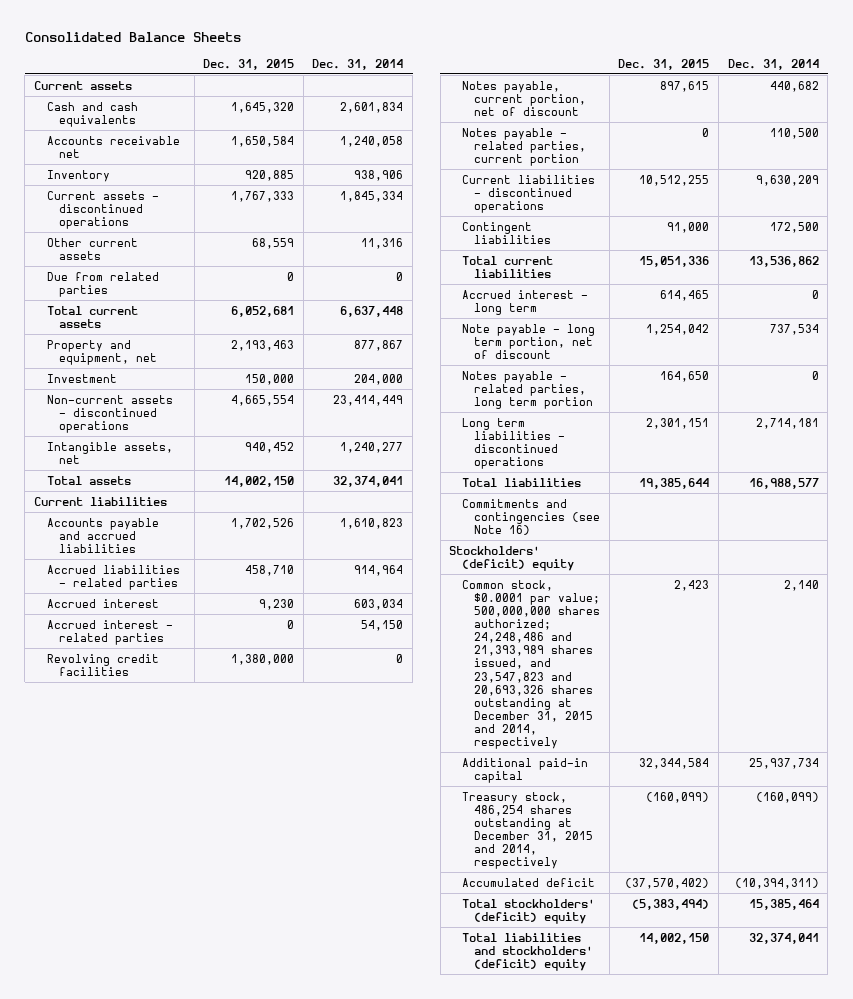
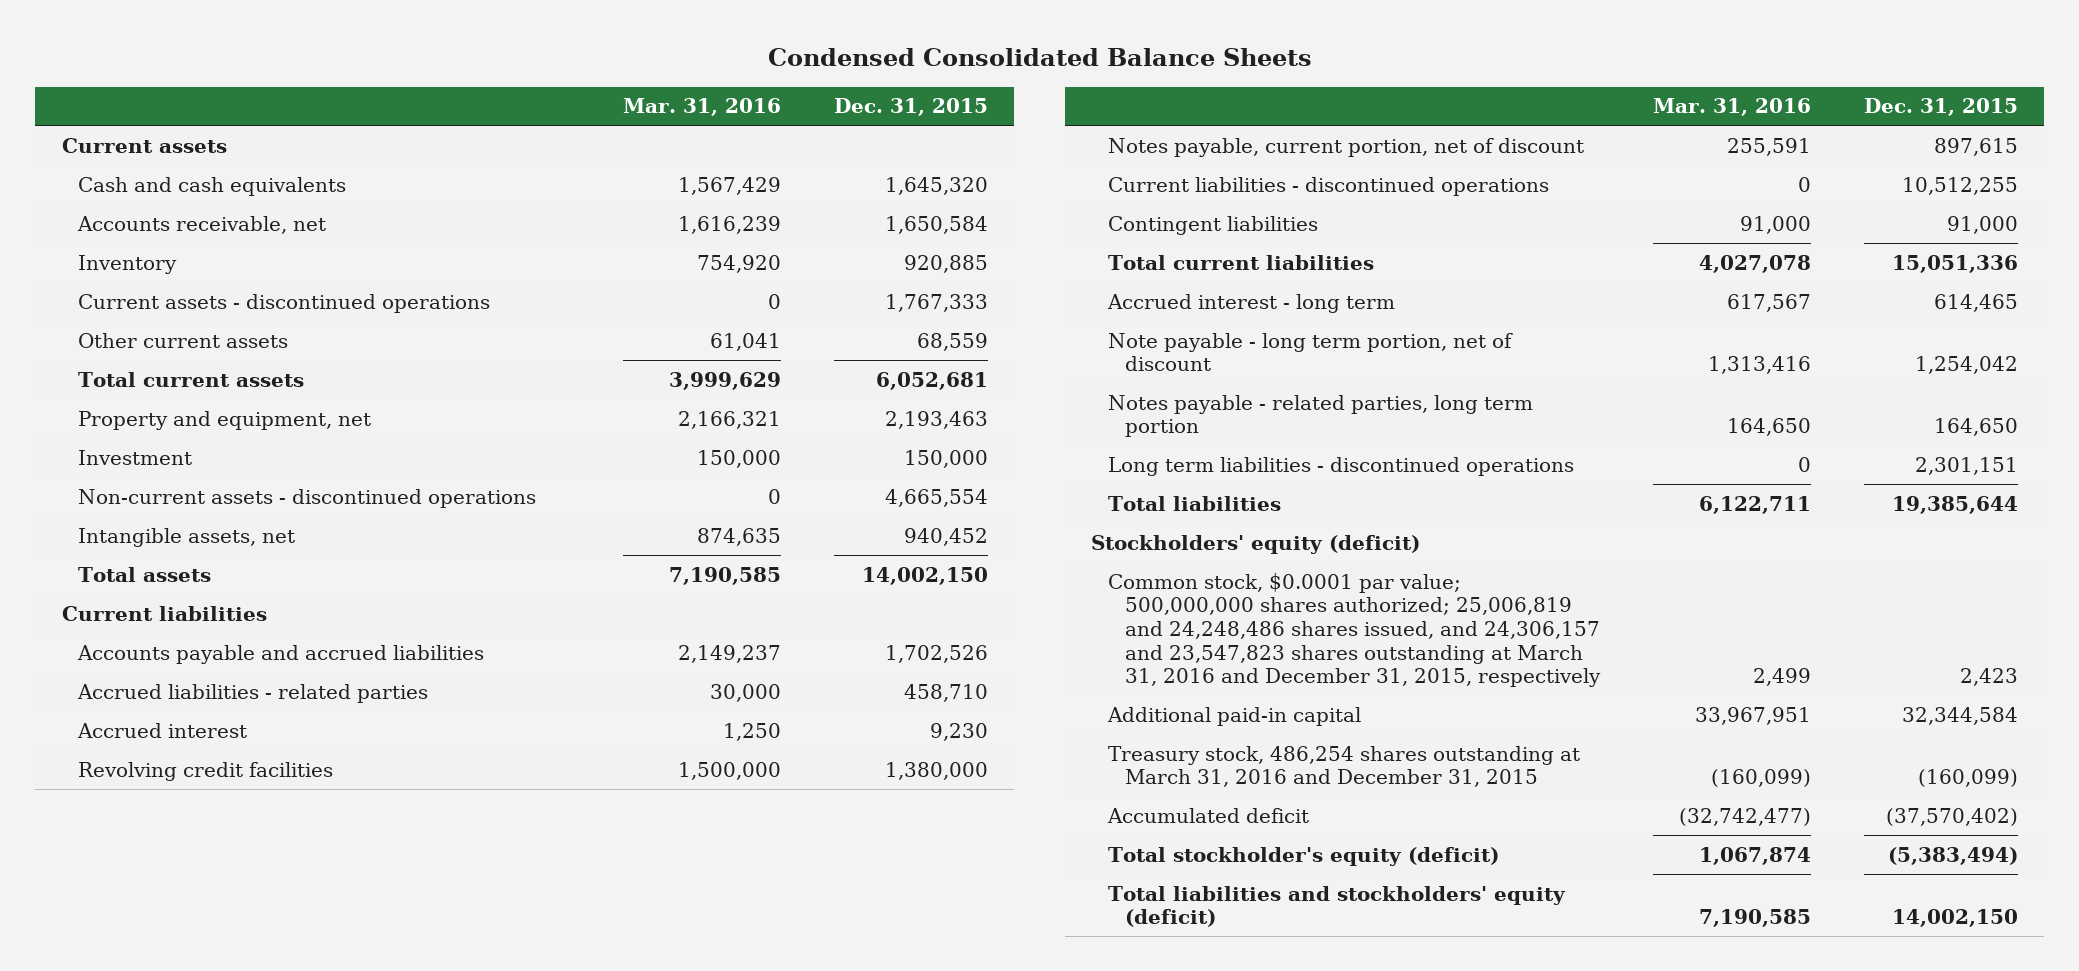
[24,31,241,42] Consolidated Balance Sheets -> [767,48,1312,67] Condensed Consolidated Balance Sheets
[312,58,404,70] Dec. 31, 2014 -> none
none -> [622,98,781,117] Mar. 31, 2016
[46,135,180,158] Accounts receivable net -> [77,215,327,234] Accounts receivable, net
[46,271,159,297] Due from related parties -> none
[46,619,173,645] Accrued interest - related parties -> none
[461,127,587,166] Notes payable - related parties, current portion -> none
[461,498,601,535] Commitments and contingencies (see Note 16) -> none
[449,545,574,571] Stockholders' (deficit) equity -> [1091,534,1421,554] Stockholders' equity (deficit)
[461,579,601,750] Common stock, $0.0001 par value; 500,000,000 shares authorized; 24,248,486 and 21,393,989 shares issued, and 23,547,823 and 20,693,326 shares outstanding at December 31, 2015 and 2014, respectively -> [1108,572,1601,688] Common stock, $0.0001 par value; 500,000,000 shares authorized; 25,006,819 and 24,248,486 shares issued, and 24,306,157 and 23,547,823 shares outstanding at March 31, 2016 and December 31, 2015, respectively
[461,791,594,870] Treasury stock, 486,254 shares outstanding at December 31, 2015 and 2014, respectively -> [1108,745,1581,788] Treasury stock, 486,254 shares outstanding at March 31, 2016 and December 31, 2015
[461,898,595,924] Total stockholders' (deficit) equity -> [1108,846,1500,866] Total stockholder's equity (deficit)
[461,932,594,971] Total liabilities and stockholders' (deficit) equity -> [1108,885,1567,928] Total liabilities and stockholders' equity (deficit)

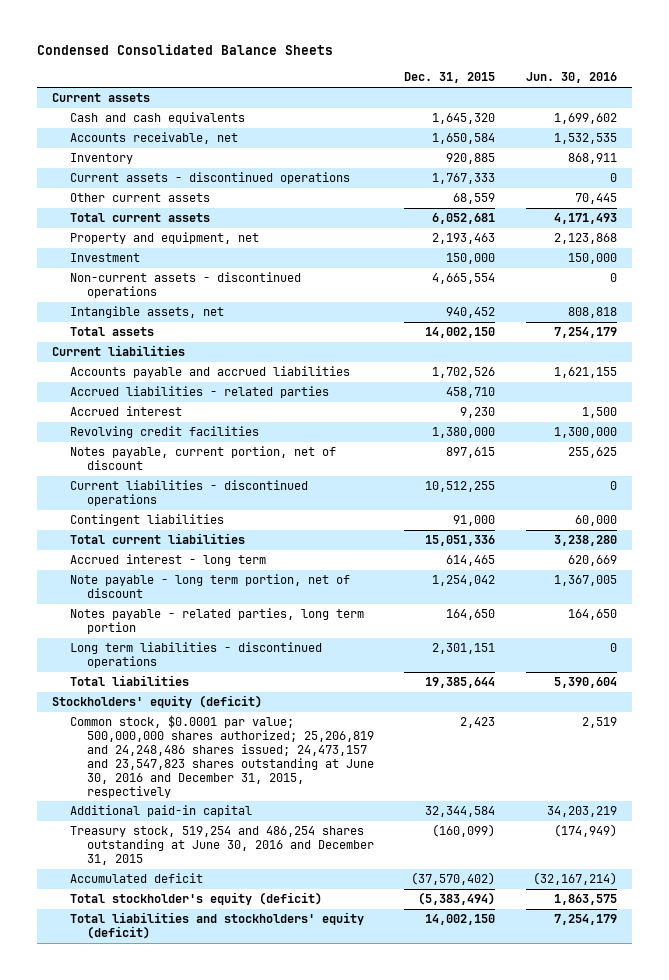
[622,98,781,117] Mar. 31, 2016 -> none
none -> [525,72,617,84] Jun. 30, 2016
[1108,572,1601,688] Common stock, $0.0001 par value; 500,000,000 shares authorized; 25,006,819 and 24,248,486 shares issued, and 24,306,157 and 23,547,823 shares outstanding at March 31, 2016 and December 31, 2015, respectively -> [69,715,375,798] Common stock, $0.0001 par value; 500,000,000 shares authorized; 25,206,819 and 24,248,486 shares issued; 24,473,157 and 23,547,823 shares outstanding at June 30, 2016 and December 31, 2015, respectively
[1108,745,1581,788] Treasury stock, 486,254 shares outstanding at March 31, 2016 and December 31, 2015 -> [69,826,375,866] Treasury stock, 519,254 and 486,254 shares outstanding at June 30, 2016 and December 31, 2015

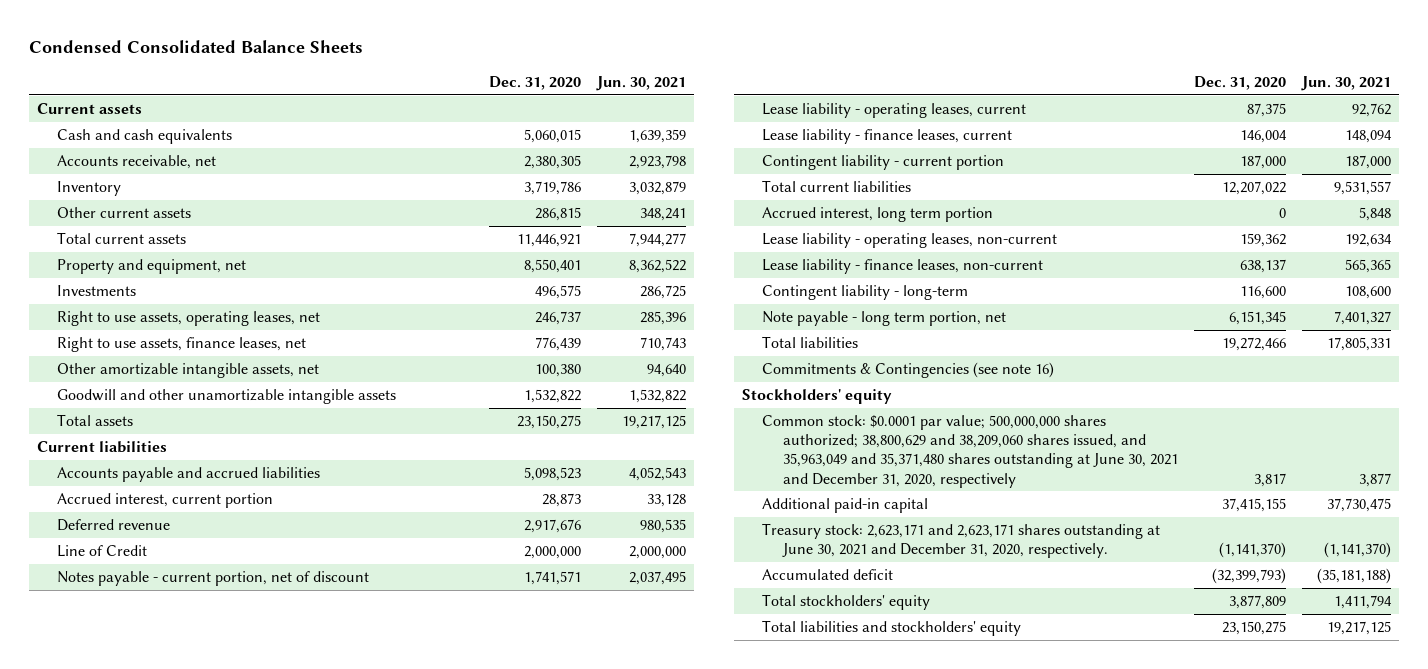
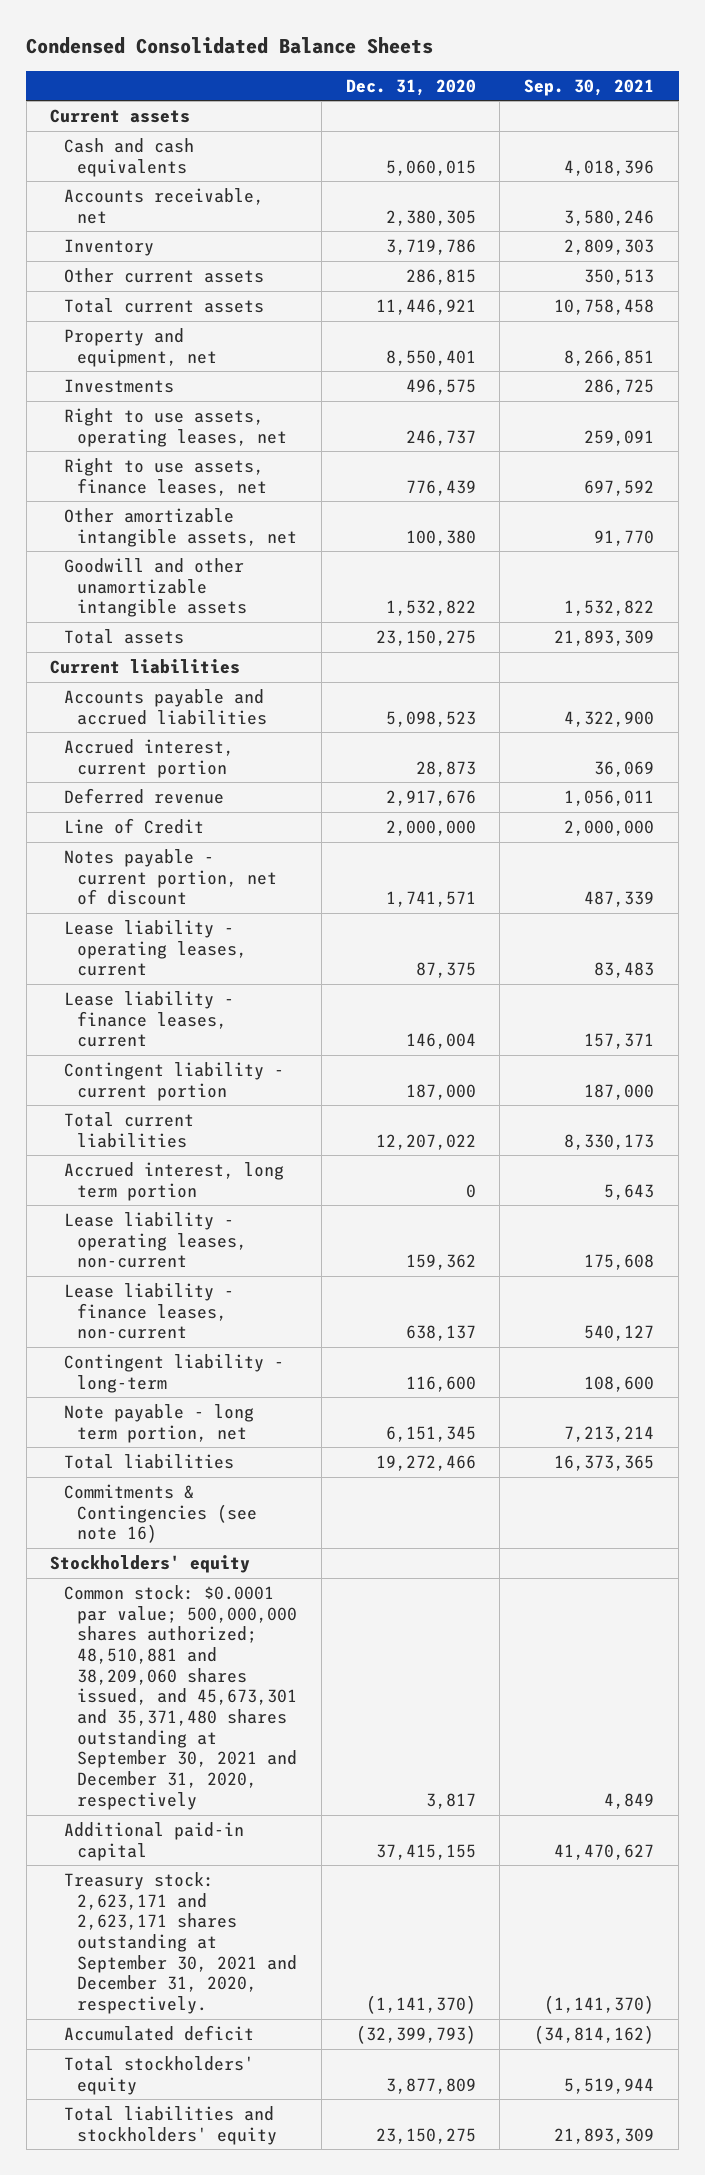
[596,76,687,92] Jun. 30, 2021 -> none
none -> [524,78,655,96] Sep. 30, 2021
[762,414,1178,488] Common stock: $0.0001 par value; 500,000,000 shares authorized; 38,800,629 and 38,209,060 shares issued, and 35,963,049 and 35,371,480 shares outstanding at June 30, 2021 and December 31, 2020, respectively -> [63,1584,297,1810] Common stock: $0.0001 par value; 500,000,000 shares authorized; 48,510,881 and 38,209,060 shares issued, and 45,673,301 and 35,371,480 shares outstanding at September 30, 2021 and December 31, 2020, respectively
[762,522,1161,559] Treasury stock: 2,623,171 and 2,623,171 shares outstanding at June 30, 2021 and December 31, 2020, respectively. -> [63,1871,297,2015] Treasury stock: 2,623,171 and 2,623,171 shares outstanding at September 30, 2021 and December 31, 2020, respectively.

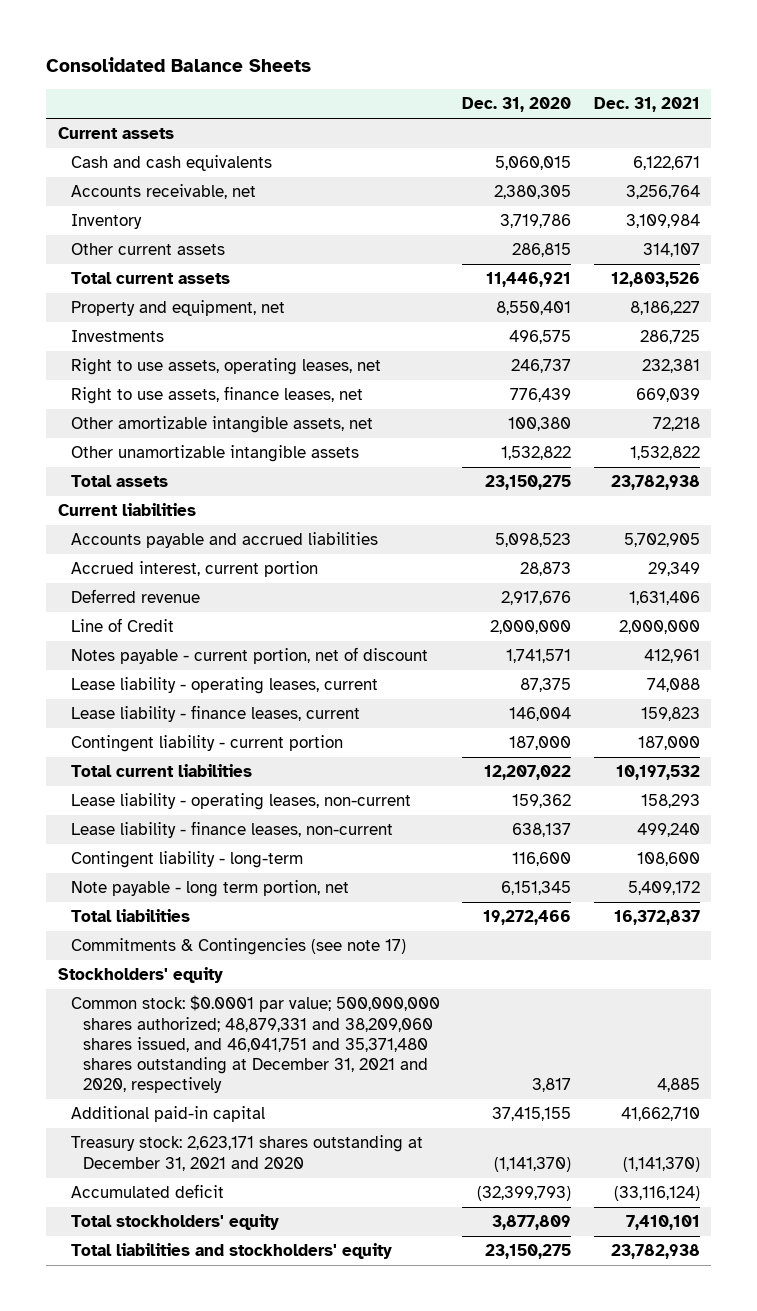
[26,37,434,55] Condensed Consolidated Balance Sheets -> [46,57,312,73] Consolidated Balance Sheets
[524,78,655,96] Sep. 30, 2021 -> none
none -> [593,96,700,112] Dec. 31, 2021
[63,557,247,618] Goodwill and other unamortizable intangible assets -> [70,445,359,463] Other unamortizable intangible assets
[63,1161,284,1201] Accrued interest, long term portion -> none
[63,1483,257,1544] Commitments & Contingencies (see note 16) -> [70,938,406,956] Commitments & Contingencies (see note 17)
[63,1584,297,1810] Common stock: $0.0001 par value; 500,000,000 shares authorized; 48,510,881 and 38,209,060 shares issued, and 45,673,301 and 35,371,480 shares outstanding at September 30, 2021 and December 31, 2020, respectively -> [70,995,440,1094] Common stock: $0.0001 par value; 500,000,000 shares authorized; 48,879,331 and 38,209,060 shares issued, and 46,041,751 and 35,371,480 shares outstanding at December 31, 2021 and 2020, respectively
[63,1871,297,2015] Treasury stock: 2,623,171 and 2,623,171 shares outstanding at September 30, 2021 and December 31, 2020, respectively. -> [70,1135,423,1171] Treasury stock: 2,623,171 shares outstanding at December 31, 2021 and 2020

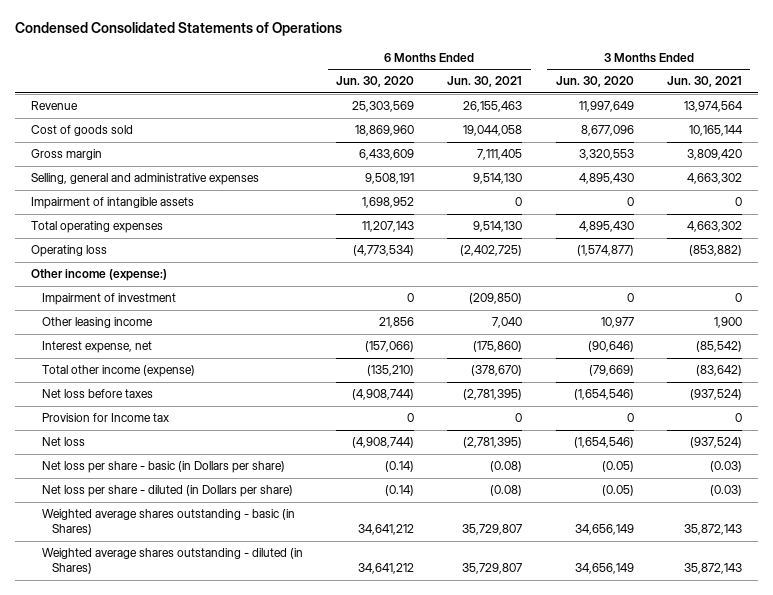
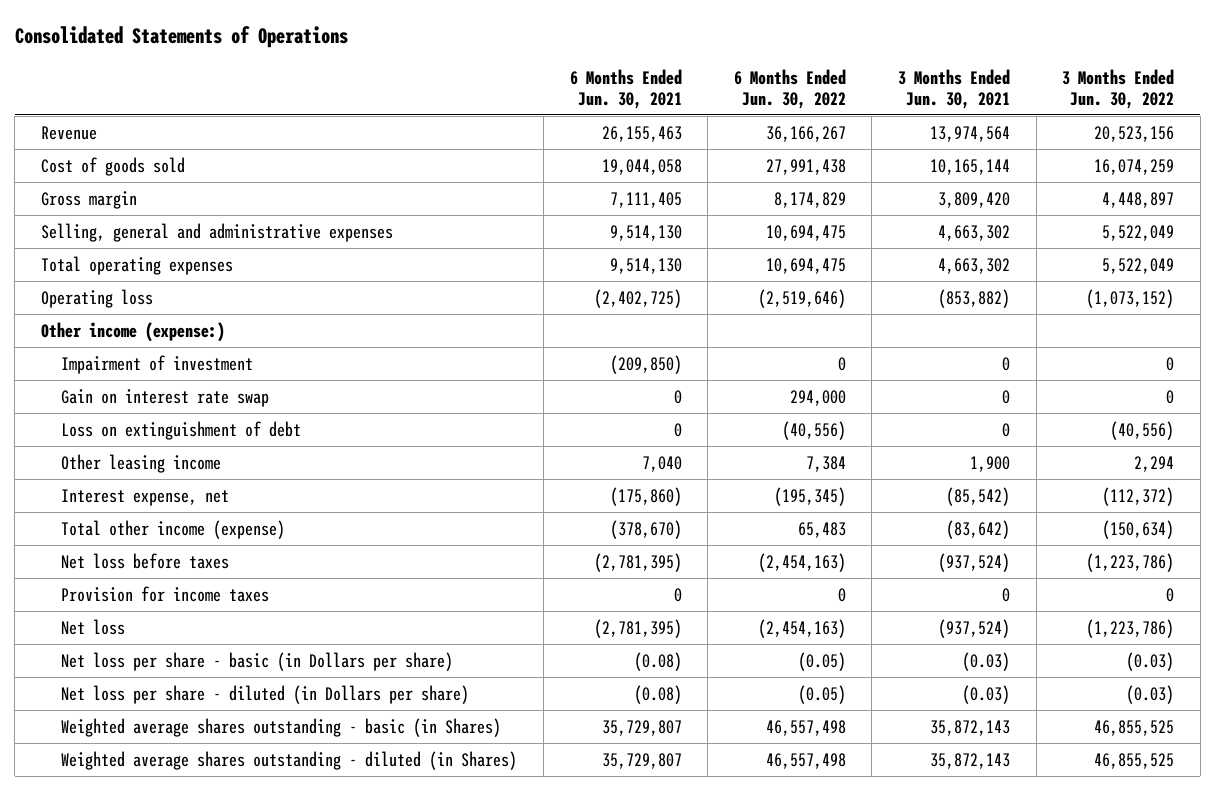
[14,22,342,37] Condensed Consolidated Statements of Operations -> [14,26,348,49] Consolidated Statements of Operations
[335,76,414,88] Jun. 30, 2020 -> none
[555,76,634,88] Jun. 30, 2020 -> none
none -> [733,68,846,109] 6 Months Ended Jun. 30, 2022
none -> [1062,68,1175,109] 3 Months Ended Jun. 30, 2022
[31,197,195,210] Impairment of intangible assets -> none
none -> [61,388,270,407] Gain on interest rate swap
none -> [61,420,302,440] Loss on extinguishment of debt
[41,413,169,423] Provision for Income tax -> [61,585,270,602] Provision for income taxes

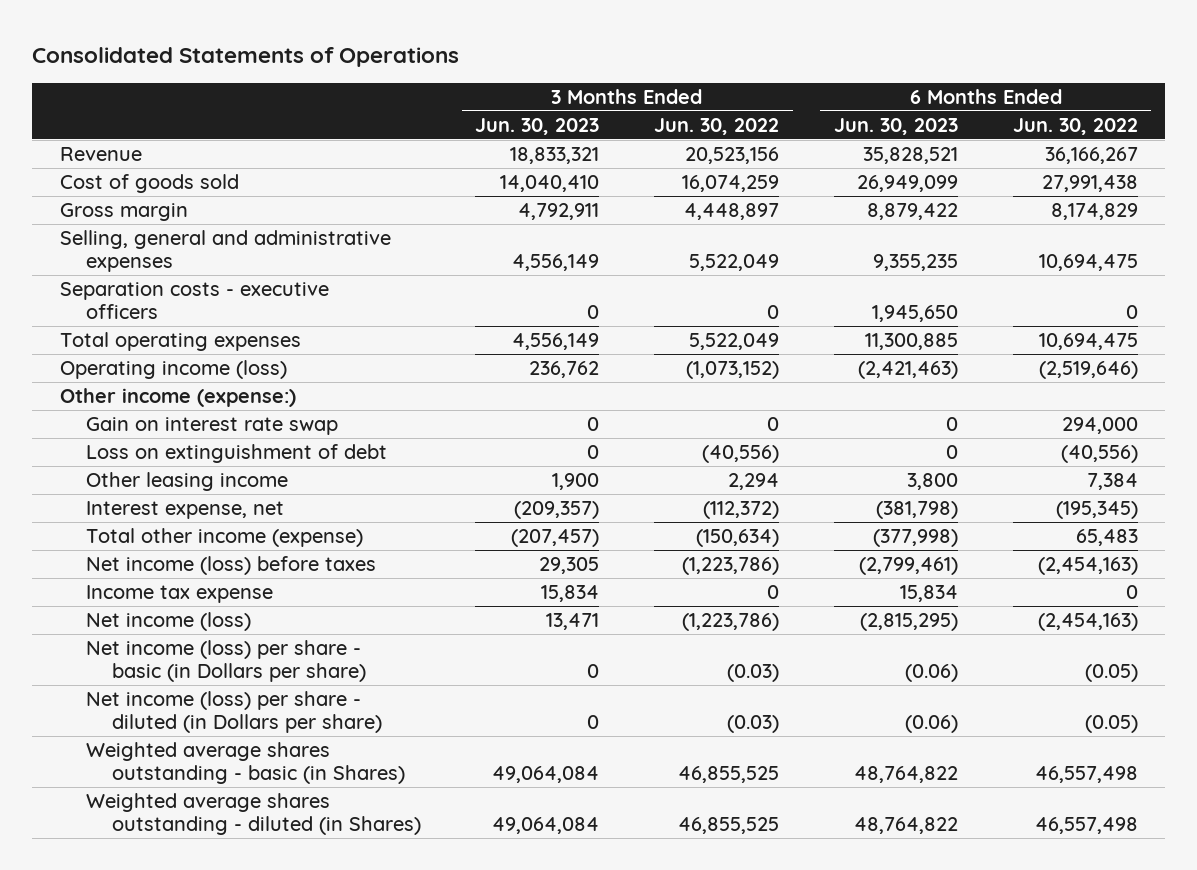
[569,68,682,109] 6 Months Ended Jun. 30, 2021 -> none
[898,68,1011,109] 3 Months Ended Jun. 30, 2021 -> none
none -> [475,117,600,135] Jun. 30, 2023
none -> [833,117,958,135] Jun. 30, 2023
none -> [59,282,329,319] Separation costs - executive officers
[40,288,153,308] Operating loss -> [59,360,287,380] Operating income (loss)
[61,354,254,374] Impairment of investment -> none
[61,552,230,569] Net loss before taxes -> [85,556,376,576] Net income (loss) before taxes
[61,585,270,602] Provision for income taxes -> [85,585,273,604] Income tax expense
[61,618,126,635] Net loss -> [85,612,251,632] Net income (loss)
[61,651,454,671] Net loss per share - basic (in Dollars per share) -> [85,640,366,682] Net income (loss) per share - basic (in Dollars per share)
[61,684,470,704] Net loss per share - diluted (in Dollars per share) -> [85,691,382,733] Net income (loss) per share - diluted (in Dollars per share)

